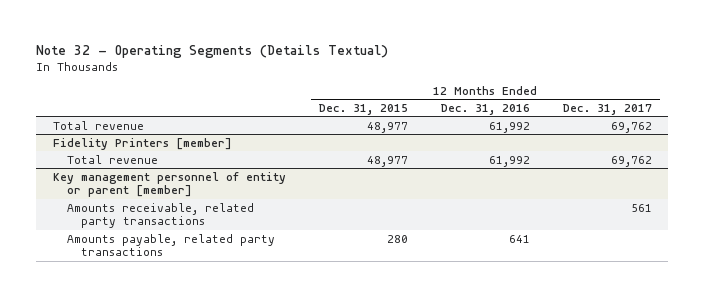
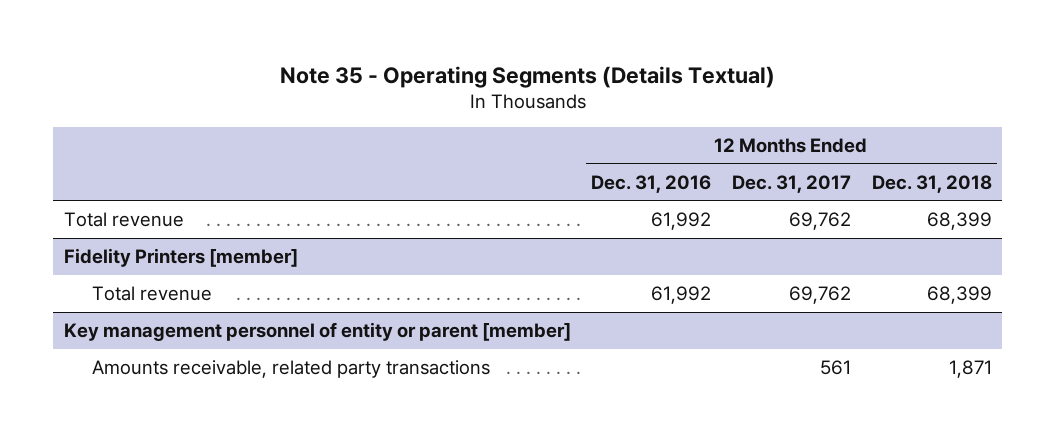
[36,44,389,58] Note 32 - Operating Segments (Details Textual) -> [279,65,775,88] Note 35 - Operating Segments (Details Textual)
[318,103,408,115] Dec. 31, 2015 -> none
none -> [871,174,992,193] Dec. 31, 2018
[67,233,276,257] Amounts payable, related party transactions -> none

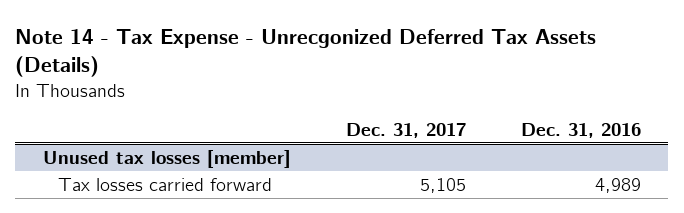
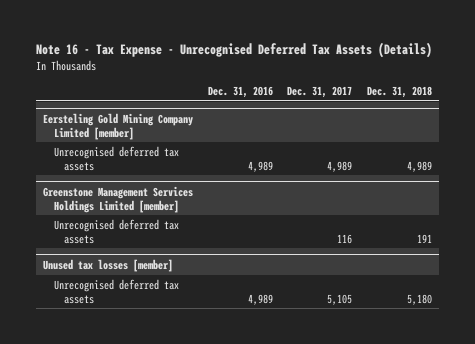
[15,28,597,78] Note 14 - Tax Expense - Unrecgonized Deferred Tax Assets (Details) -> [36,42,433,59] Note 16 - Tax Expense - Unrecognised Deferred Tax Assets (Details)
none -> [366,86,432,99] Dec. 31, 2018
none -> [43,112,194,140] Eersteling Gold Mining Company Limited [member]
none -> [53,145,179,171] Unrecognised deferred tax assets
none -> [43,185,194,213] Greenstone Management Services Holdings Limited [member]
none -> [53,218,179,244] Unrecognised deferred tax assets
[58,178,273,192] Tax losses carried forward -> [53,278,179,304] Unrecognised deferred tax assets

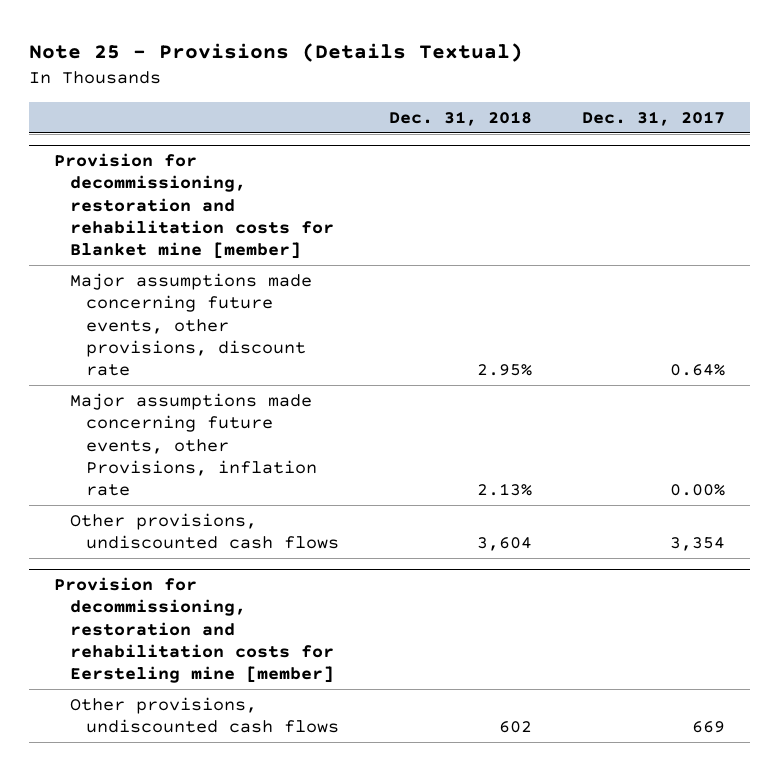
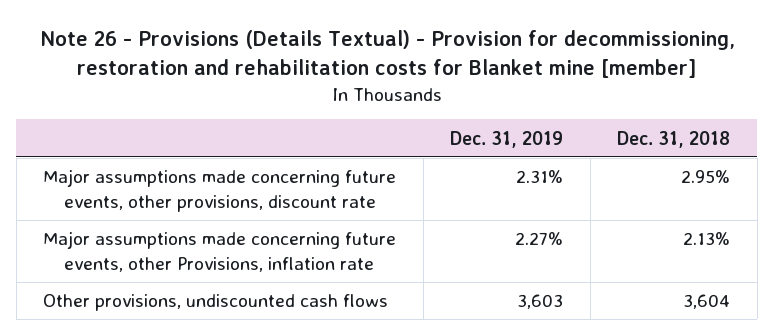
[29,43,524,63] Note 25 - Provisions (Details Textual) -> [39,29,735,79] Note 26 - Provisions (Details Textual) - Provision for decommissioning, restoration and rehabilitation costs for Blanket mine [member]
[582,110,726,126] Dec. 31, 2017 -> none
none -> [450,130,564,148] Dec. 31, 2019
[54,153,335,260] Provision for decommissioning, restoration and rehabilitation costs for Blanket mine [member] -> none
[54,577,335,684] Provision for decommissioning, restoration and rehabilitation costs for Eersteling mine [member] -> none
[70,696,340,734] Other provisions, undiscounted cash flows -> none

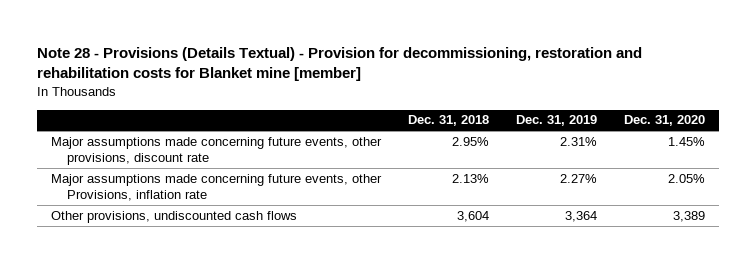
[39,29,735,79] Note 26 - Provisions (Details Textual) - Provision for decommissioning, restoration and rehabilitation costs for Blanket mine [member] -> [37,46,643,82] Note 28 - Provisions (Details Textual) - Provision for decommissioning, restoration and rehabilitation costs for Blanket mine [member]
none -> [624,115,706,127] Dec. 31, 2020
[517,294,564,310] 3,603 -> [565,210,598,222] 3,364

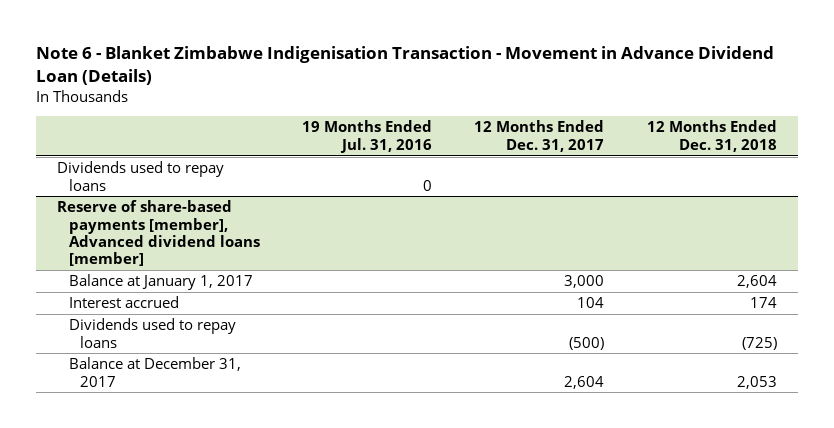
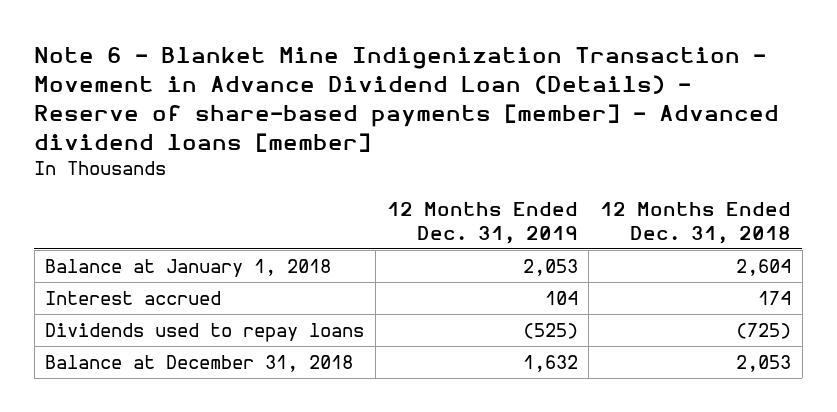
[36,46,775,85] Note 6 - Blanket Zimbabwe Indigenisation Transaction - Movement in Advance Dividend Loan (Details) -> [34,47,780,152] Note 6 - Blanket Mine Indigenization Transaction - Movement in Advance Dividend Loan (Details) - Reserve of share-based payments [member] - Advanced dividend loans [member]
[301,120,432,153] 19 Months Ended Jul. 31, 2016 -> none
[474,120,605,152] 12 Months Ended Dec. 31, 2017 -> none
none -> [386,202,578,244] 12 Months Ended Dec. 31, 2019
[57,161,225,191] Dividends used to repay loans -> none
[57,200,260,267] Reserve of share-based payments [member], Advanced dividend loans [member] -> none
[68,274,253,291] Balance at January 1, 2017 -> [45,258,332,277] Balance at January 1, 2018
[68,357,241,387] Balance at December 31, 2017 -> [45,354,354,372] Balance at December 31, 2018

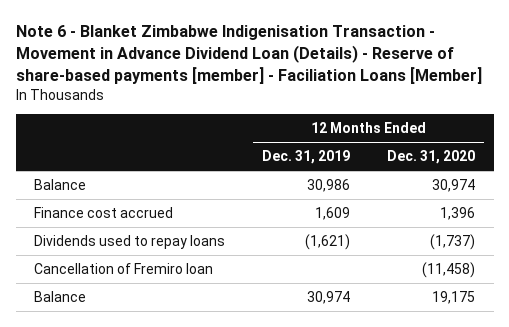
[34,47,780,152] Note 6 - Blanket Mine Indigenization Transaction - Movement in Advance Dividend Loan (Details) - Reserve of share-based payments [member] - Advanced dividend loans [member] -> [15,25,482,85] Note 6 - Blanket Zimbabwe Indigenisation Transaction - Movement in Advance Dividend Loan (Details) - Reserve of share-based payments [member] - Faciliation Loans [Member]
[600,202,792,244] 12 Months Ended Dec. 31, 2018 -> none
none -> [387,150,476,165] Dec. 31, 2020
[45,258,332,277] Balance at January 1, 2018 -> [34,178,87,190] Balance
[522,258,578,276] 2,053 -> [307,178,351,192] 30,986
[45,290,222,305] Interest accrued -> [34,206,174,218] Finance cost accrued
[544,290,578,305] 104 -> [315,206,351,220] 1,609
[522,322,578,339] (525) -> [305,233,351,250] (1,621)
none -> [34,262,214,274] Cancellation of Fremiro loan
[45,354,354,372] Balance at December 31, 2018 -> [34,290,87,302] Balance
[522,354,578,372] 1,632 -> [307,290,351,304] 30,974

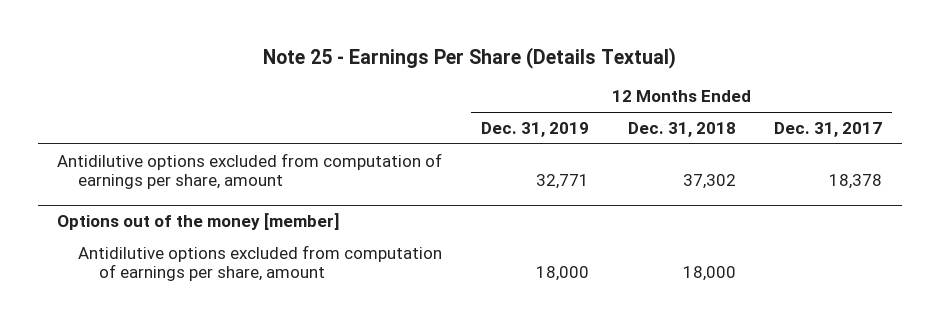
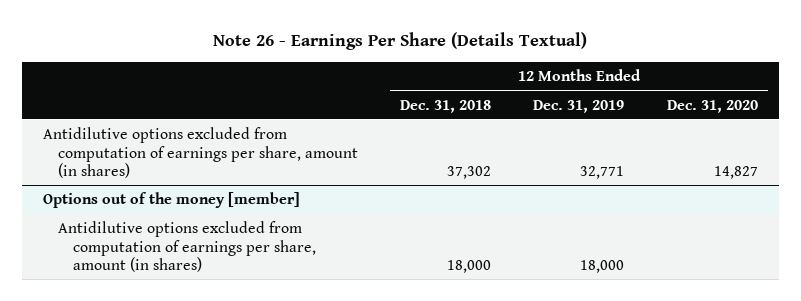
[262,46,676,69] Note 25 - Earnings Per Share (Details Textual) -> [213,32,588,51] Note 26 - Earnings Per Share (Details Textual)
[774,121,883,137] Dec. 31, 2017 -> none
none -> [666,99,758,113] Dec. 31, 2020
[57,152,443,190] Antidilutive options excluded from computation of earnings per share, amount -> [43,127,358,178] Antidilutive options excluded from computation of earnings per share, amount (in shares)
[78,244,443,282] Antidilutive options excluded from computation of earnings per share, amount -> [57,221,316,272] Antidilutive options excluded from computation of earnings per share, amount (in shares)

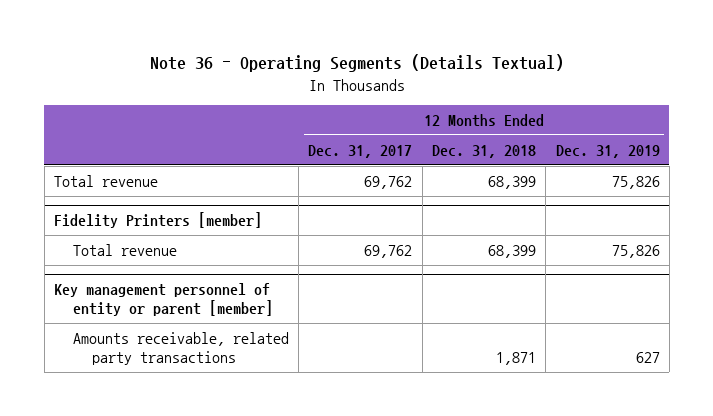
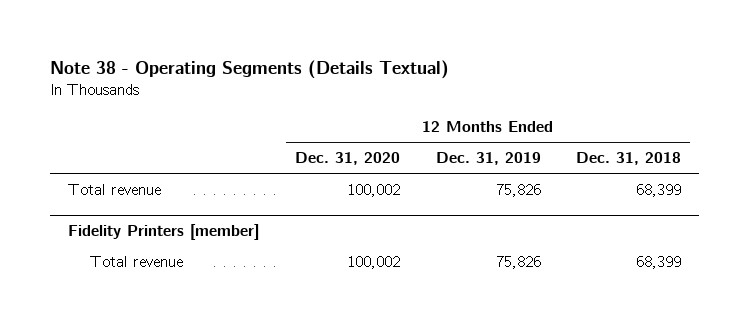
[149,54,564,73] Note 36 - Operating Segments (Details Textual) -> [49,60,449,80] Note 38 - Operating Segments (Details Textual)
[308,144,413,158] Dec. 31, 2017 -> none
none -> [294,152,400,166] Dec. 31, 2020
[53,283,273,317] Key management personnel of entity or parent [member] -> none
[72,331,289,365] Amounts receivable, related party transactions -> none

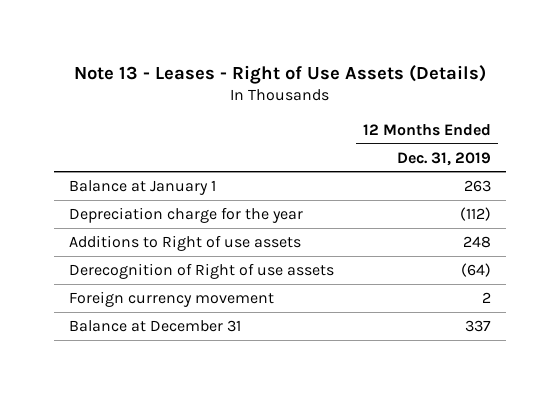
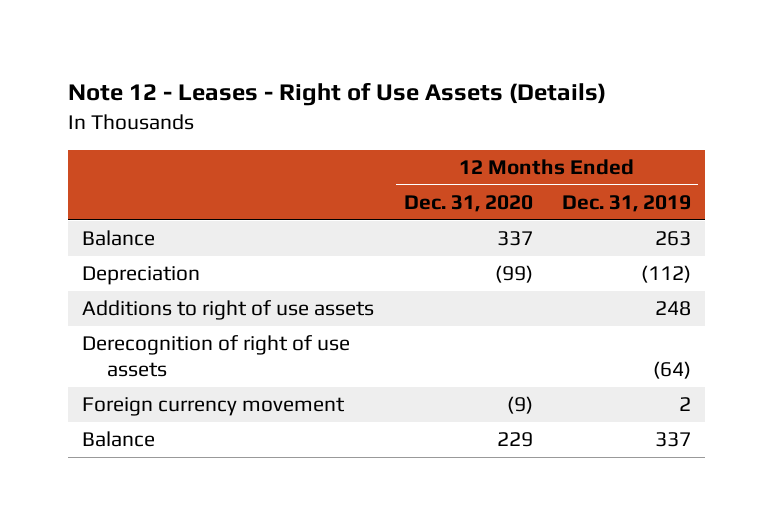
[73,64,486,84] Note 13 - Leases - Right of Use Assets (Details) -> [67,82,606,107] Note 12 - Leases - Right of Use Assets (Details)
none -> [403,195,533,213] Dec. 31, 2020
[68,179,216,195] Balance at January 1 -> [82,230,156,247] Balance
[68,206,303,223] Depreciation charge for the year -> [82,266,201,286] Depreciation
[68,234,301,251] Additions to Right of use assets -> [82,300,375,321] Additions to right of use assets
[68,262,334,279] Derecognition of Right of use assets -> [82,335,351,377] Derecognition of right of use assets
[68,319,241,332] Balance at December 31 -> [82,431,156,448] Balance

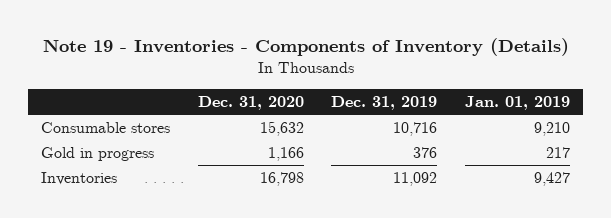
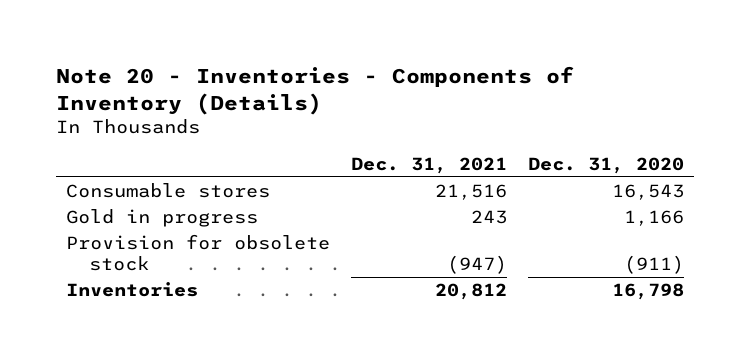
[42,38,569,57] Note 19 - Inventories - Components of Inventory (Details) -> [55,65,574,115] Note 20 - Inventories - Components of Inventory (Details)
[331,96,438,111] Dec. 31, 2019 -> none
[464,96,570,111] Jan. 01, 2019 -> none
none -> [351,156,508,174] Dec. 31, 2021
[259,121,304,137] 15,632 -> [612,184,685,201] 16,543
none -> [66,234,331,272] Provision for obsolete stock

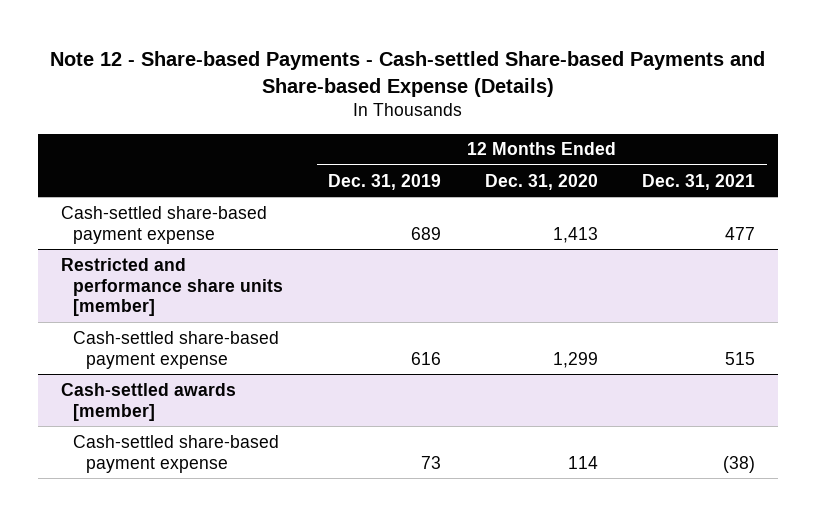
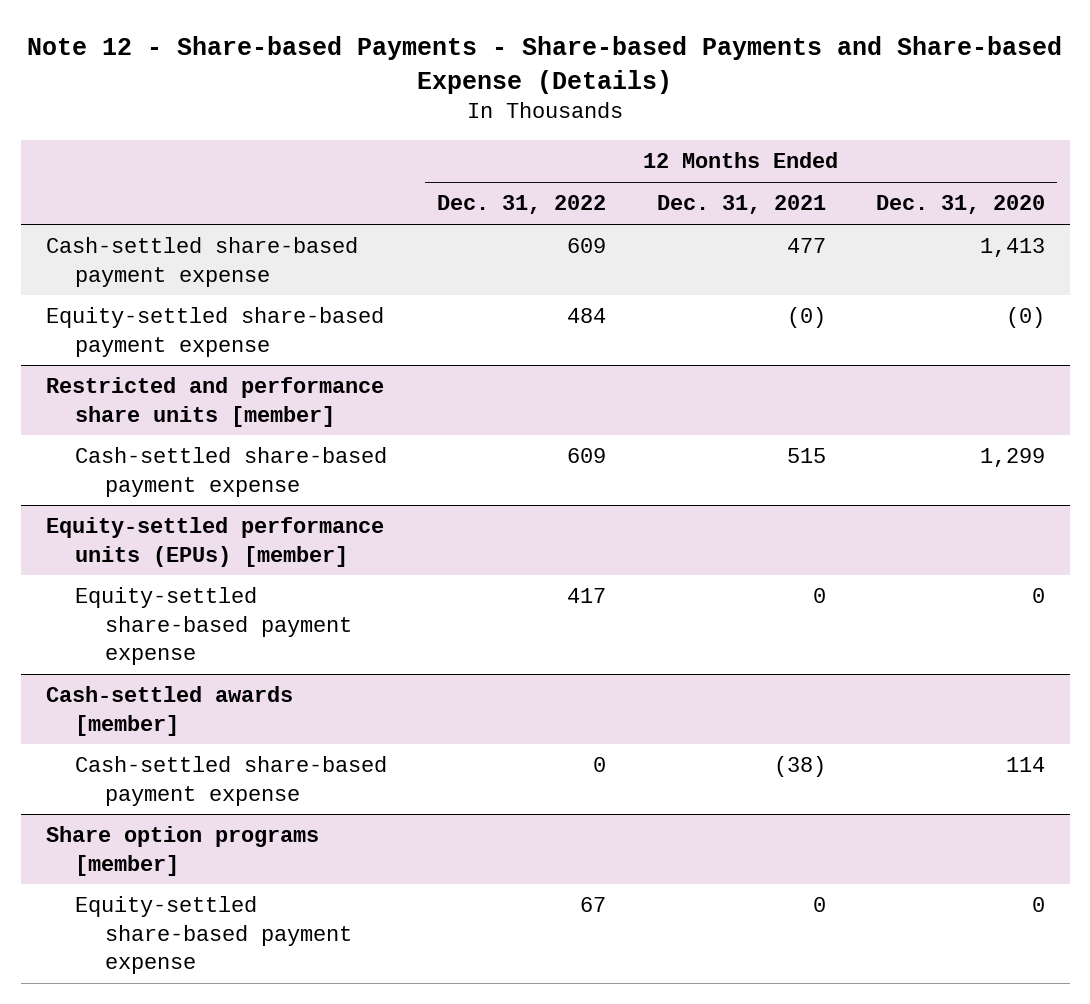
[50,50,766,97] Note 12 - Share-based Payments - Cash-settled Share-based Payments and Share-based Expense (Details) -> [27,35,1063,94] Note 12 - Share-based Payments - Share-based Payments and Share-based Expense (Details)
[327,173,441,190] Dec. 31, 2019 -> none
none -> [437,195,607,215] Dec. 31, 2022
none -> [45,307,384,357] Equity-settled share-based payment expense
none -> [45,517,384,567] Equity-settled performance units (EPUs) [member]
none -> [75,587,352,665] Equity-settled share-based payment expense
none -> [45,826,319,876] Share option programs [member]
none -> [75,896,352,974] Equity-settled share-based payment expense

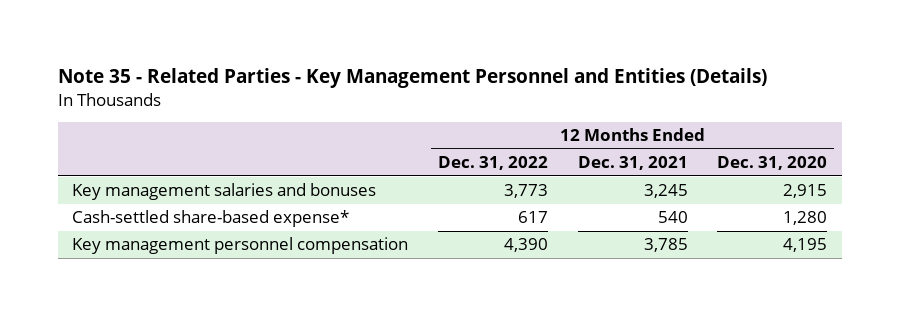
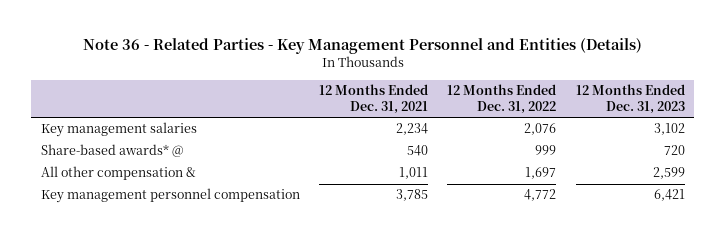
[57,68,767,89] Note 35 - Related Parties - Key Management Personnel and Entities (Details) -> [82,38,642,55] Note 36 - Related Parties - Key Management Personnel and Entities (Details)
[717,156,828,171] Dec. 31, 2020 -> none
none -> [575,84,685,114] 12 Months Ended Dec. 31, 2023
[72,183,377,201] Key management salaries and bonuses -> [40,122,197,138] Key management salaries
[504,184,549,199] 3,773 -> [524,123,557,136] 2,076
[643,184,688,199] 3,245 -> [395,123,428,136] 2,234
[72,210,350,228] Cash-settled share-based expense* -> [40,144,183,158] Share-based awards* @
[518,211,549,224] 617 -> [535,145,557,156] 999
none -> [40,166,196,181] All other compensation &
[504,238,549,253] 4,390 -> [524,189,557,202] 4,772

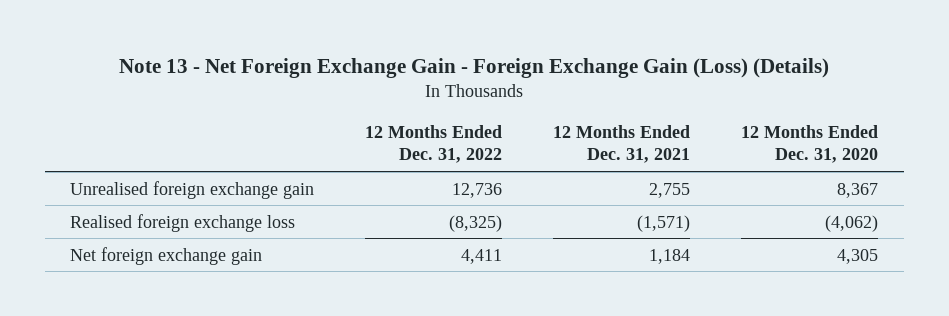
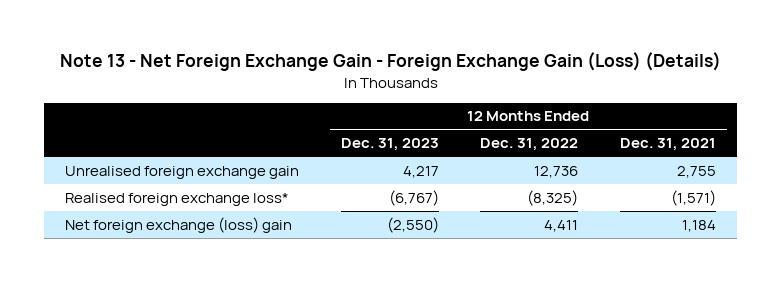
[741,125,879,164] 12 Months Ended Dec. 31, 2020 -> none
none -> [340,138,439,152] Dec. 31, 2023
[70,213,296,232] Realised foreign exchange loss -> [64,192,289,206] Realised foreign exchange loss*
[70,246,263,265] Net foreign exchange gain -> [64,216,292,233] Net foreign exchange (loss) gain

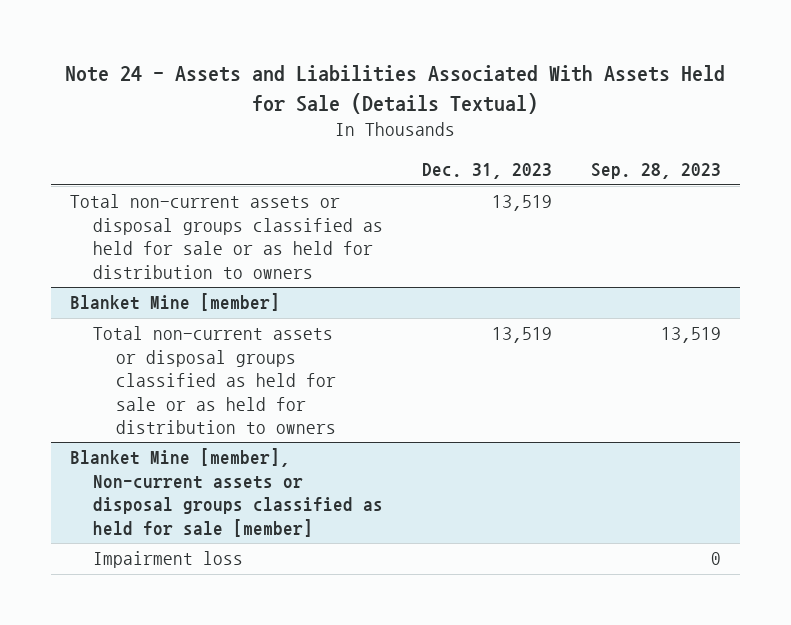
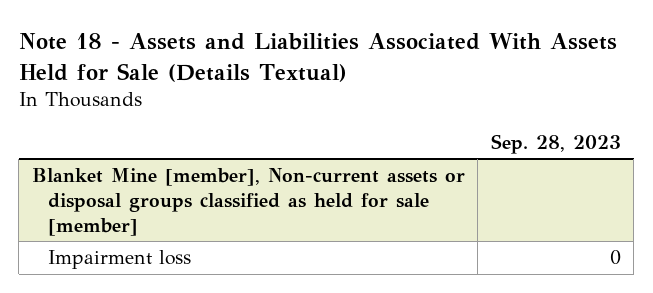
[65,65,726,114] Note 24 - Assets and Liabilities Associated With Assets Held for Sale (Details Textual) -> [18,33,617,82] Note 18 - Assets and Liabilities Associated With Assets Held for Sale (Details Textual)
[421,163,552,180] Dec. 31, 2023 -> none
[70,194,384,279] Total non-current assets or disposal groups classified as held for sale or as held for distribution to owners -> none
[70,293,281,312] Blanket Mine [member] -> none
[93,326,336,434] Total non-current assets or disposal groups classified as held for sale or as held for distribution to owners -> none

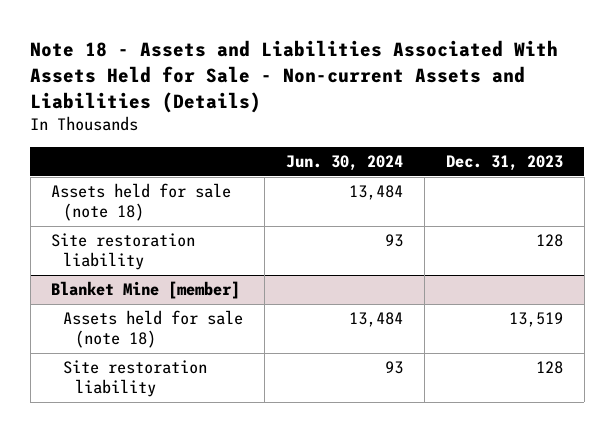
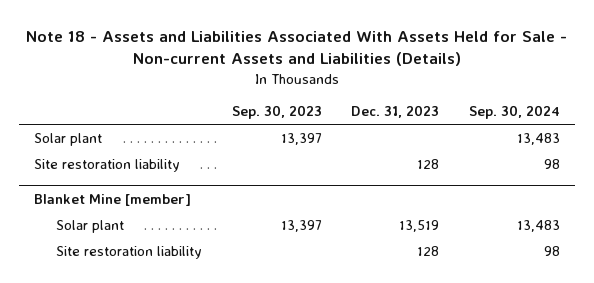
[286,155,404,172] Jun. 30, 2024 -> none
none -> [231,105,322,120] Sep. 30, 2023
none -> [468,105,560,120] Sep. 30, 2024
[51,183,232,222] Assets held for sale (note 18) -> [33,132,102,146] Solar plant
[63,310,244,349] Assets held for sale (note 18) -> [55,219,124,233] Solar plant

